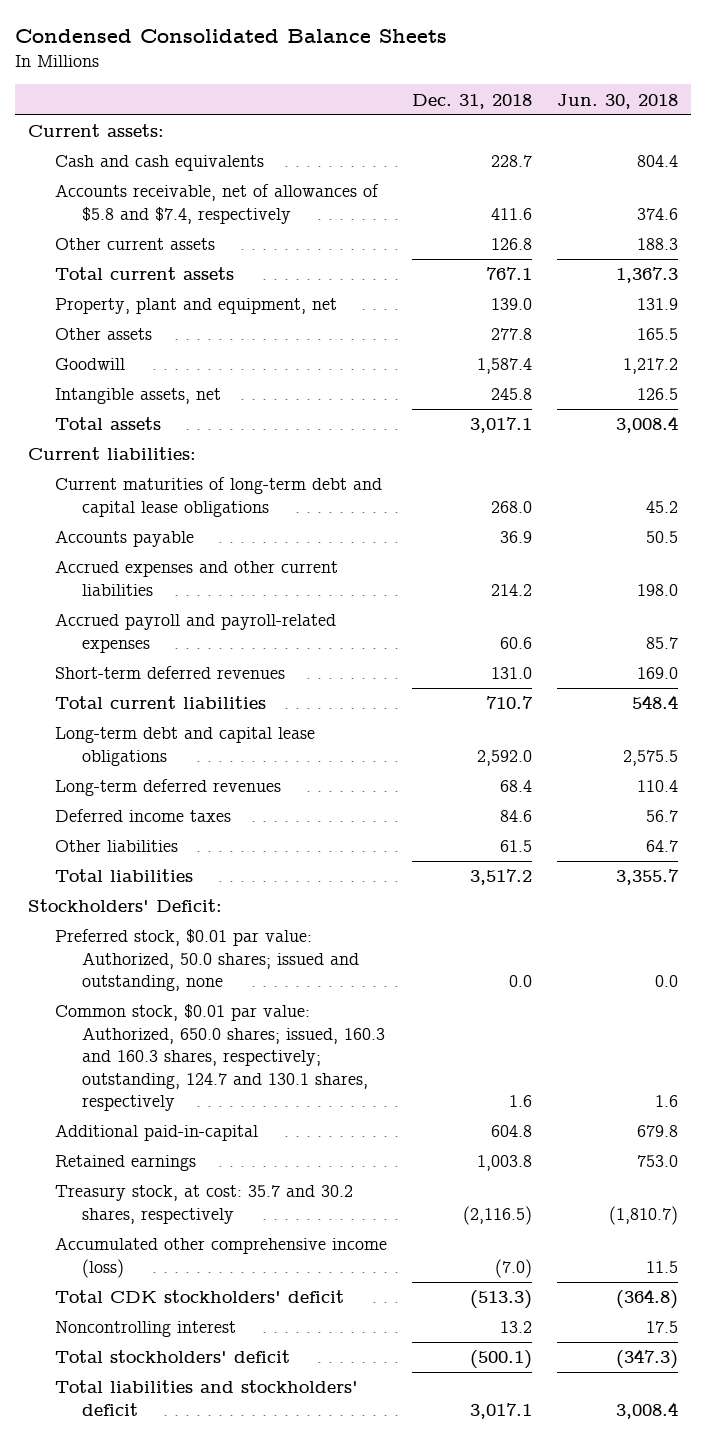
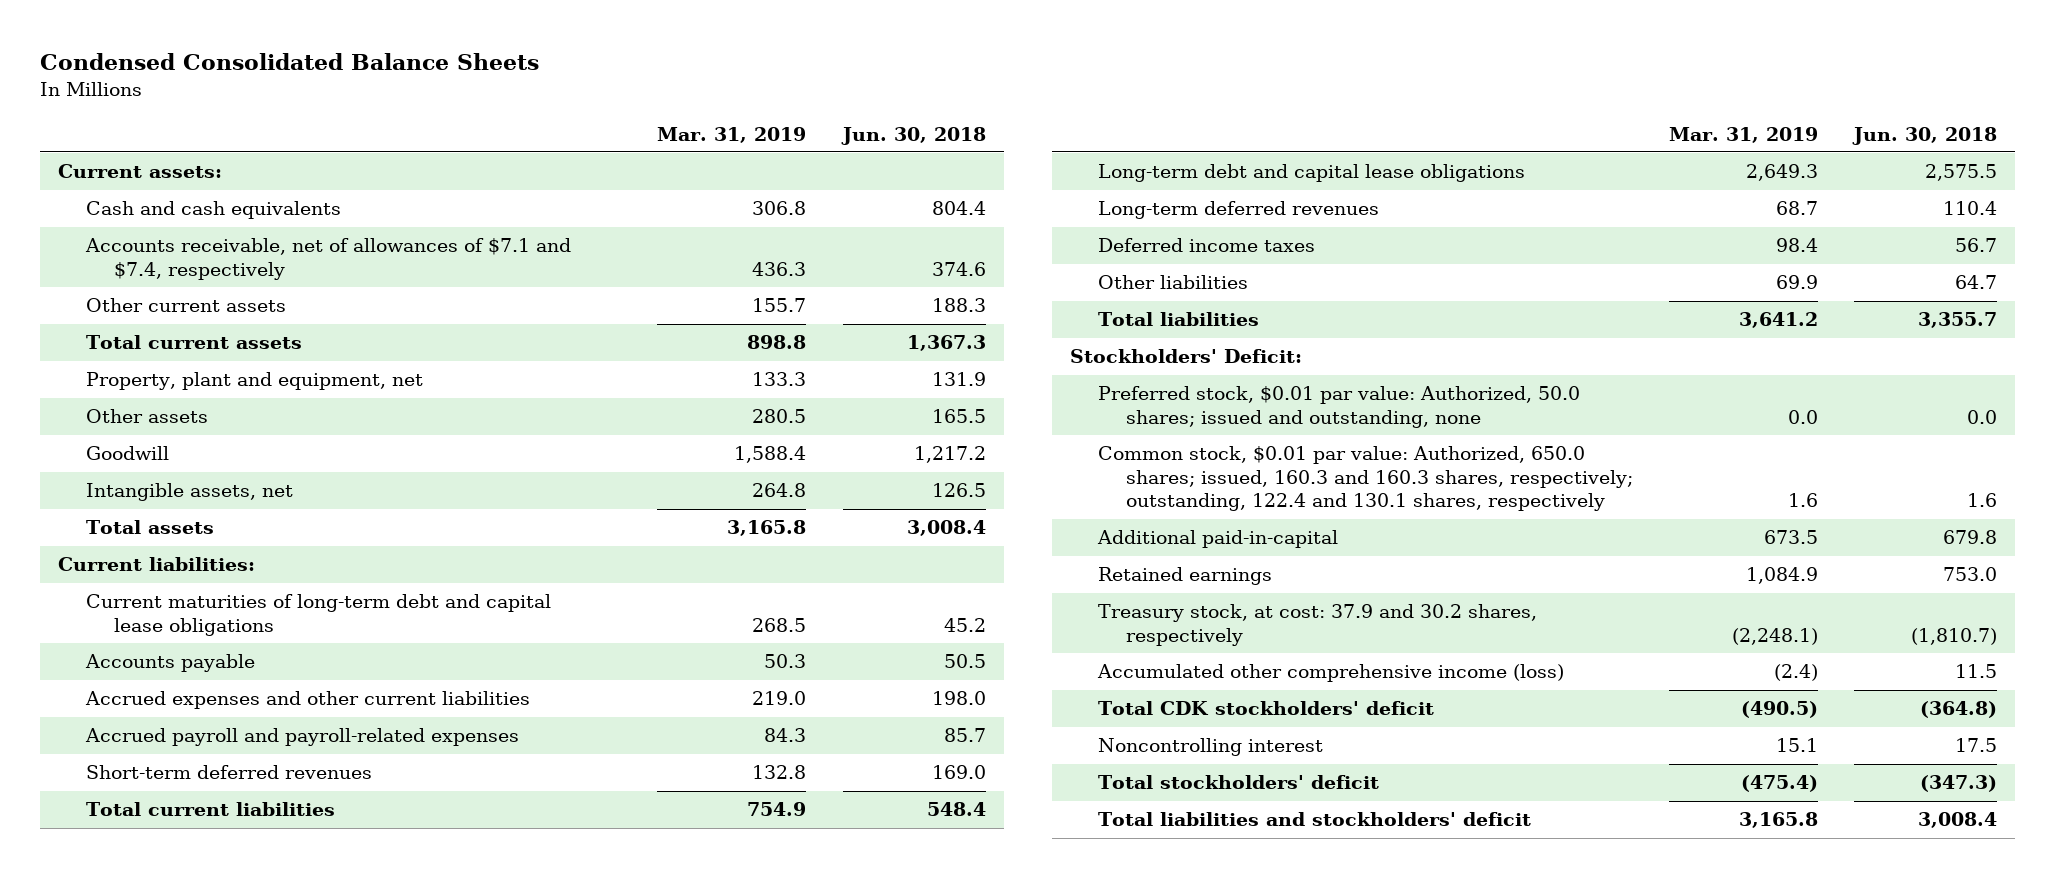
[411,93,532,109] Dec. 31, 2018 -> none
none -> [657,126,807,143] Mar. 31, 2019
[54,184,379,224] Accounts receivable, net of allowances of $5.8 and $7.4, respectively -> [85,238,572,280] Accounts receivable, net of allowances of $7.1 and $7.4, respectively
[54,1004,385,1112] Common stock, $0.01 par value: Authorized, 650.0 shares; issued, 160.3 and 160.3 shares, respectively; outstanding, 124.7 and 130.1 shares, respectively -> [1097,446,1633,512] Common stock, $0.01 par value: Authorized, 650.0 shares; issued, 160.3 and 160.3 shares, respectively; outstanding, 122.4 and 130.1 shares, respectively
[54,1185,353,1224] Treasury stock, at cost: 35.7 and 30.2 shares, respectively -> [1097,604,1537,646] Treasury stock, at cost: 37.9 and 30.2 shares, respectively

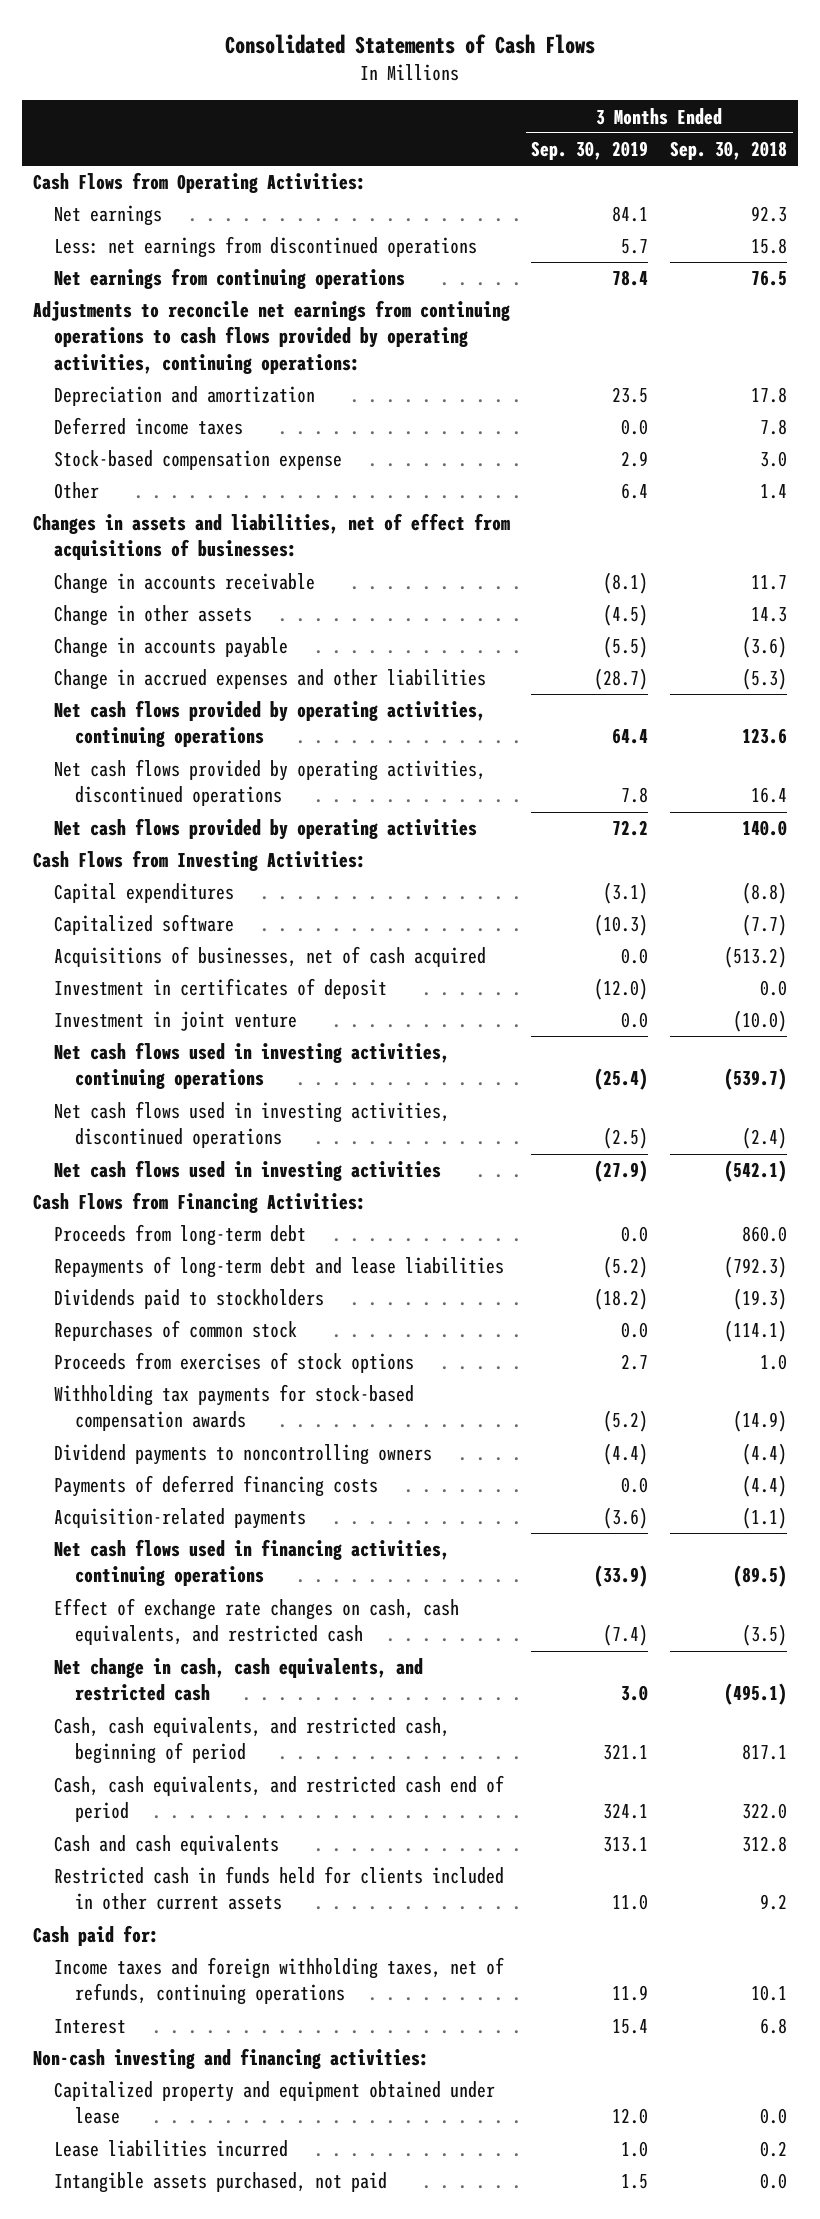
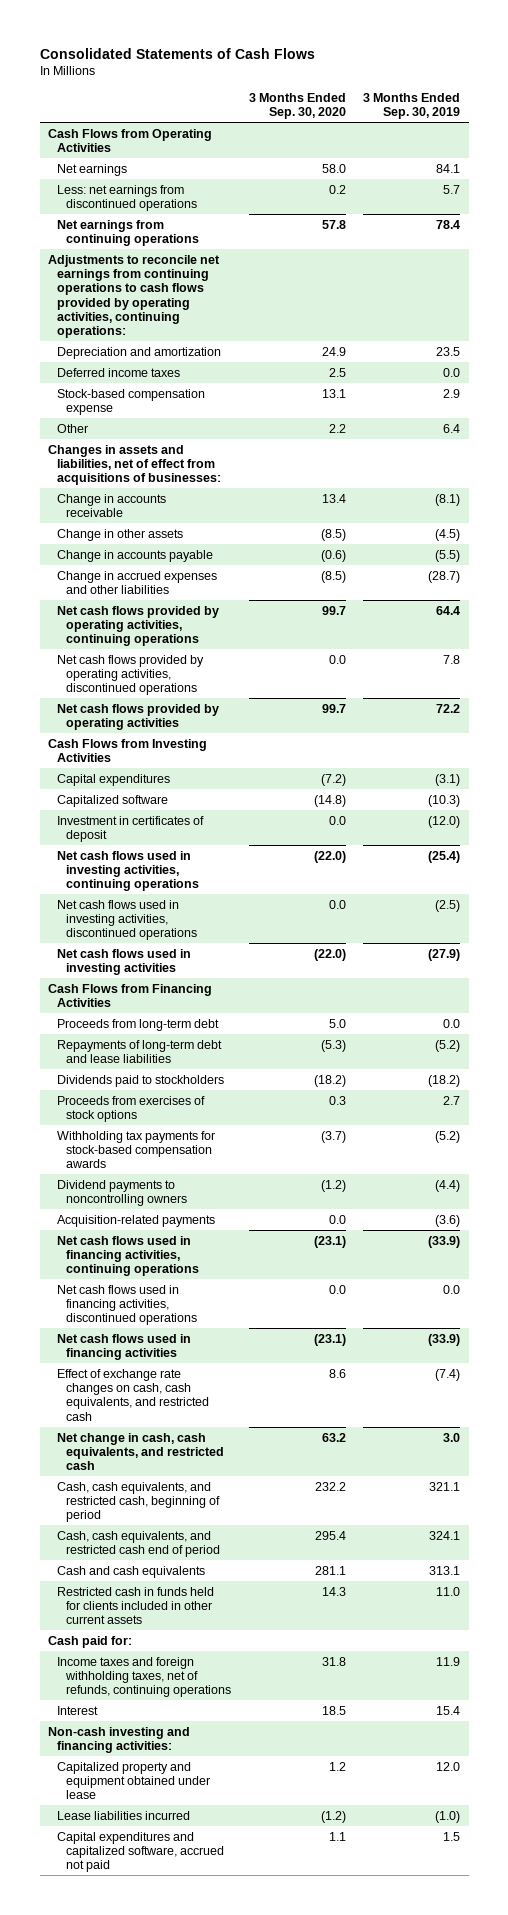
[670,140,788,160] Sep. 30, 2018 -> none
none -> [248,93,346,120] 3 Months Ended Sep. 30, 2020
[32,172,366,194] Cash Flows from Operating Activities: -> [48,128,213,152] Cash Flows from Operating Activities
[32,850,366,872] Cash Flows from Investing Activities: -> [48,738,208,762] Cash Flows from Investing Activities
[53,946,486,968] Acquisitions of businesses, net of cash acquired -> none
[53,1011,297,1032] Investment in joint venture -> none
[32,1192,366,1214] Cash Flows from Financing Activities: -> [48,983,213,1007] Cash Flows from Financing Activities
[53,1320,297,1342] Repurchases of common stock -> none
[53,1475,378,1498] Payments of deferred financing costs -> none
none -> [57,1284,198,1326] Net cash flows used in financing activities, discontinued operations
none -> [57,1333,192,1360] Net cash flows used in financing activities
[53,2172,387,2194] Intangible assets purchased, not paid -> none
[621,2141,649,2158] 1.0 -> [435,1810,461,1823] (1.0)
none -> [57,1831,225,1873] Capital expenditures and capitalized software, accrued not paid

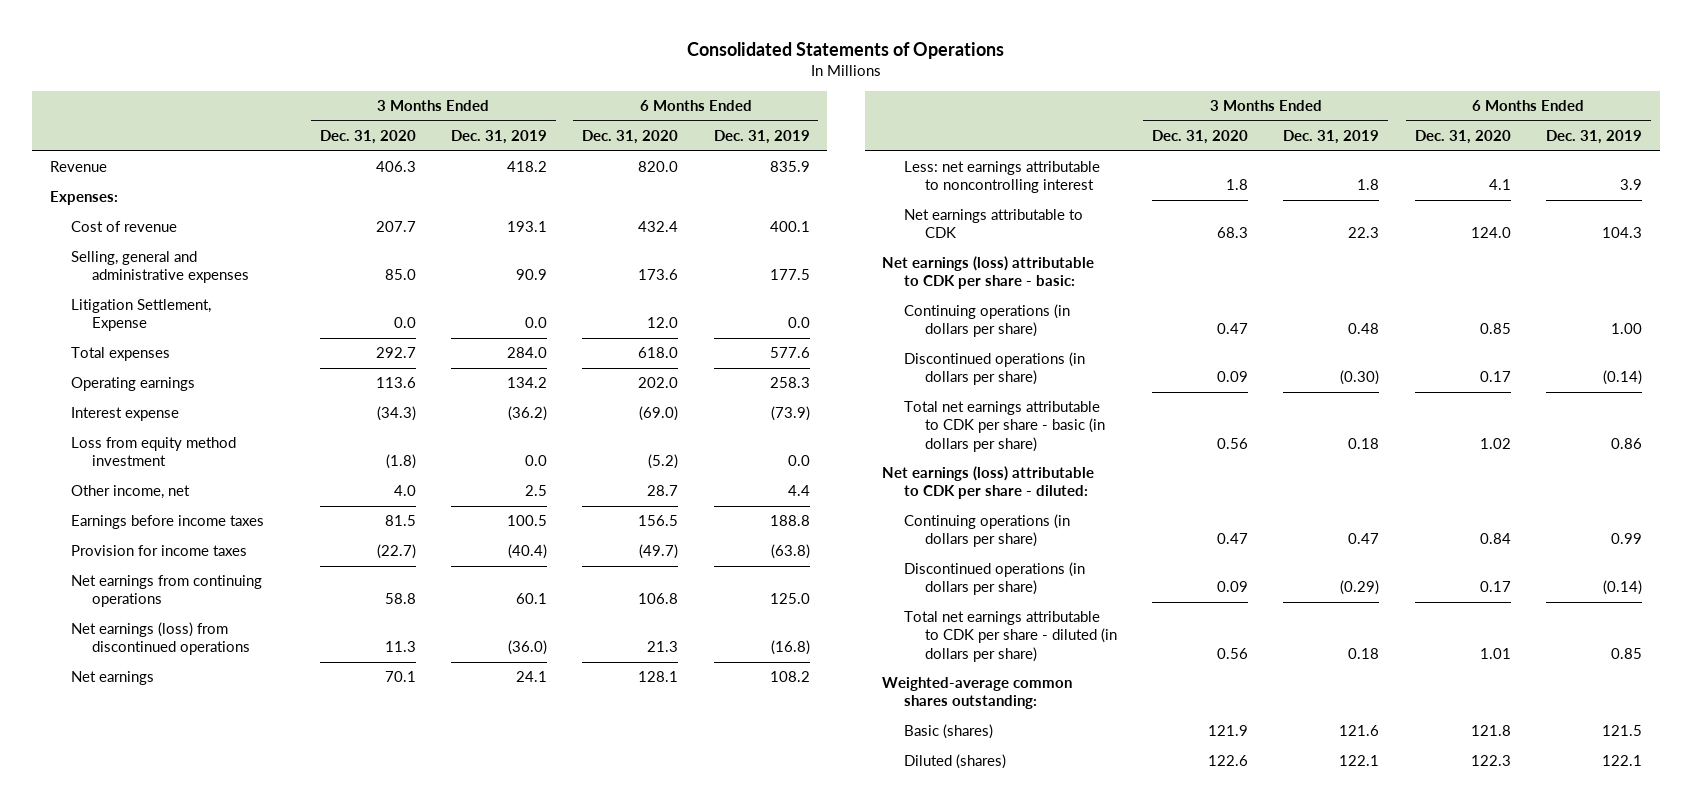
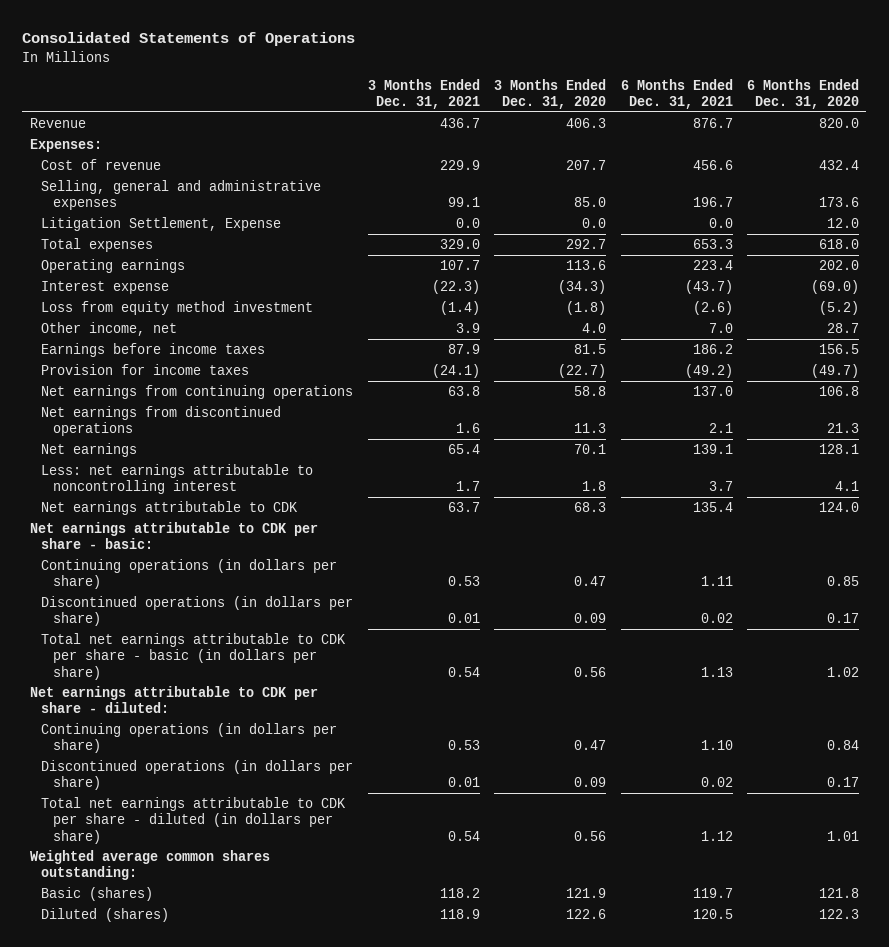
[450,130,547,145] Dec. 31, 2019 -> none
[713,130,810,145] Dec. 31, 2019 -> none
none -> [367,78,480,110] 3 Months Ended Dec. 31, 2021
none -> [620,78,733,110] 6 Months Ended Dec. 31, 2021
[71,622,251,656] Net earnings (loss) from discontinued operations -> [41,405,282,437] Net earnings from discontinued operations
[882,256,1095,290] Net earnings (loss) attributable to CDK per share - basic: -> [29,521,318,550] Net earnings attributable to CDK per share - basic:
[882,466,1095,500] Net earnings (loss) attributable to CDK per share - diluted: -> [29,685,318,714] Net earnings attributable to CDK per share - diluted:
[882,677,1073,710] Weighted-average common shares outstanding: -> [29,849,270,881] Weighted average common shares outstanding:

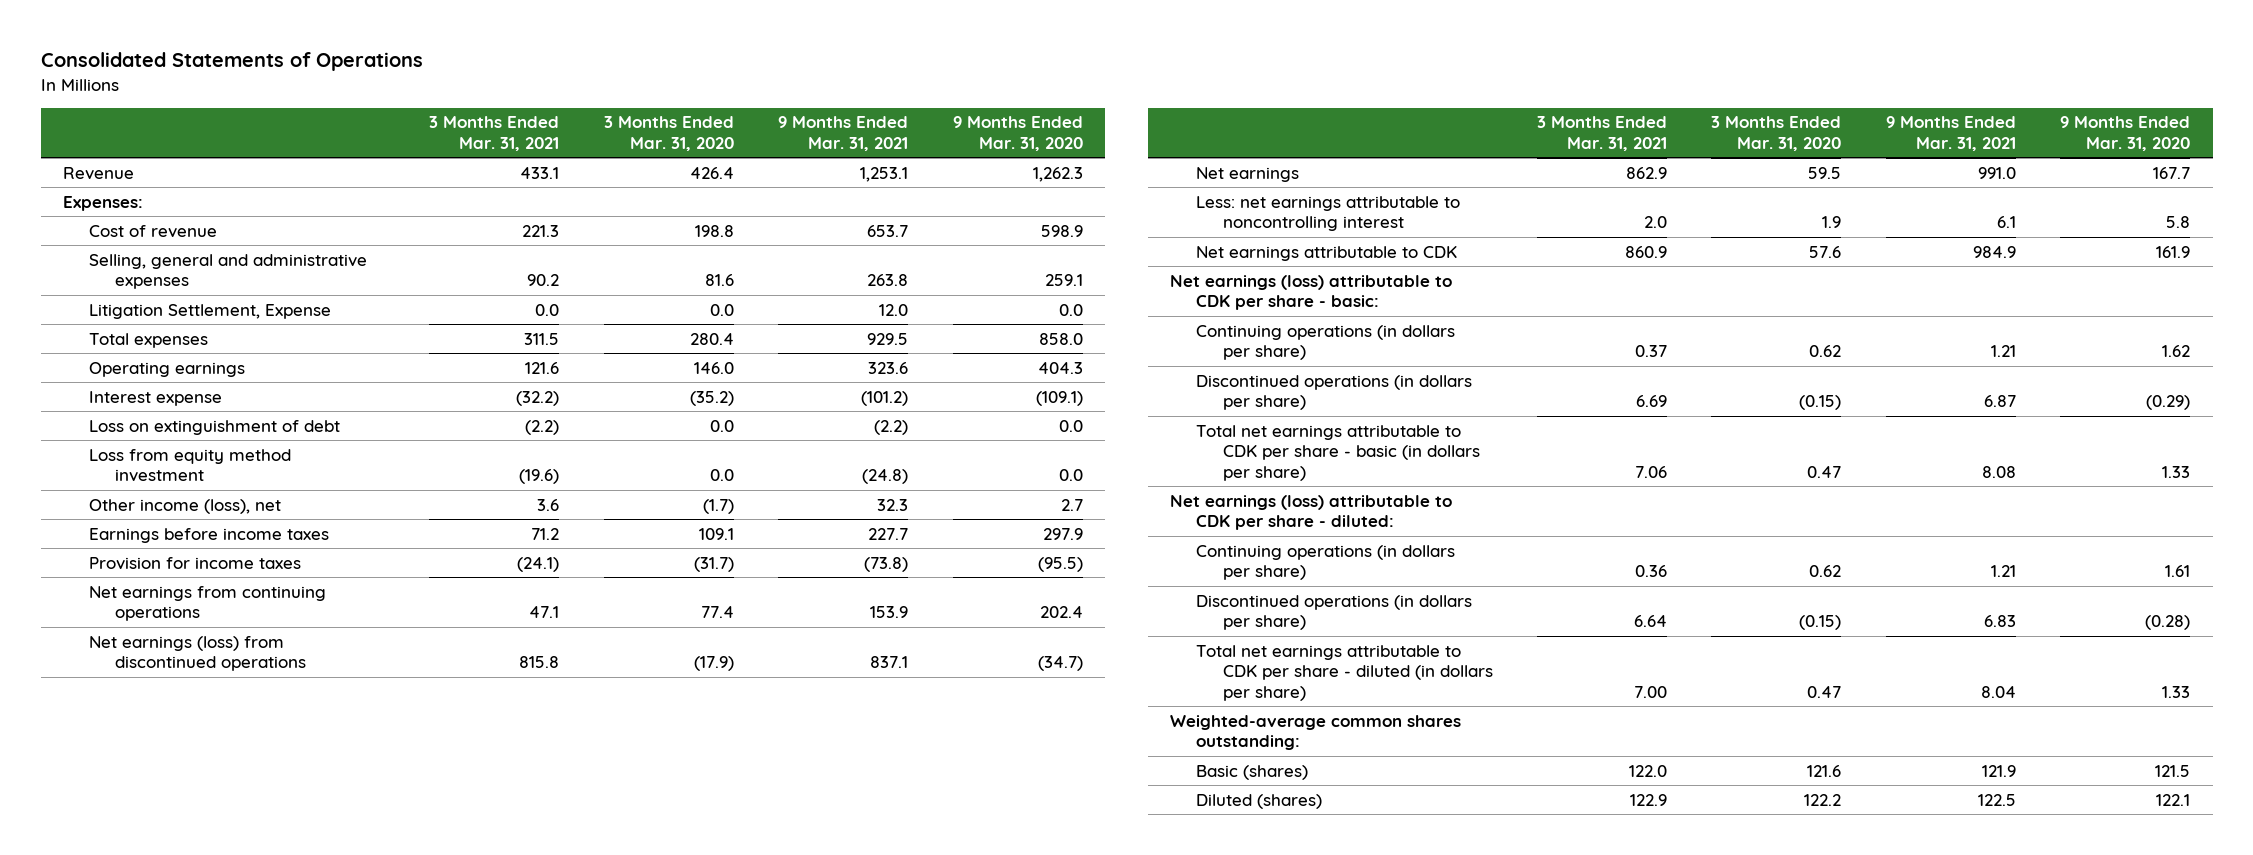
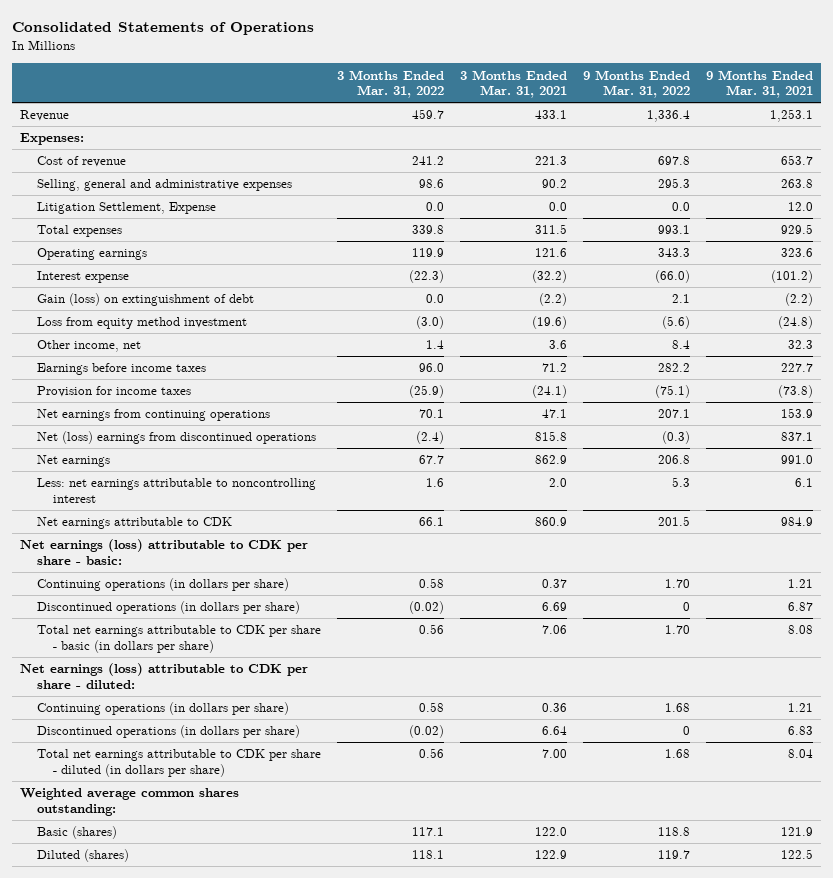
[603,116,734,152] 3 Months Ended Mar. 31, 2020 -> none
[952,116,1083,152] 9 Months Ended Mar. 31, 2020 -> none
none -> [336,69,444,99] 3 Months Ended Mar. 31, 2022
none -> [583,69,691,99] 9 Months Ended Mar. 31, 2022
[88,419,340,435] Loss on extinguishment of debt -> [36,293,254,307] Gain (loss) on extinguishment of debt
[88,498,281,514] Other income (loss), net -> [36,340,141,353] Other income, net
[88,635,307,672] Net earnings (loss) from discontinued operations -> [36,431,316,445] Net (loss) earnings from discontinued operations
[1170,714,1462,751] Weighted-average common shares outstanding: -> [19,788,239,816] Weighted average common shares outstanding:

